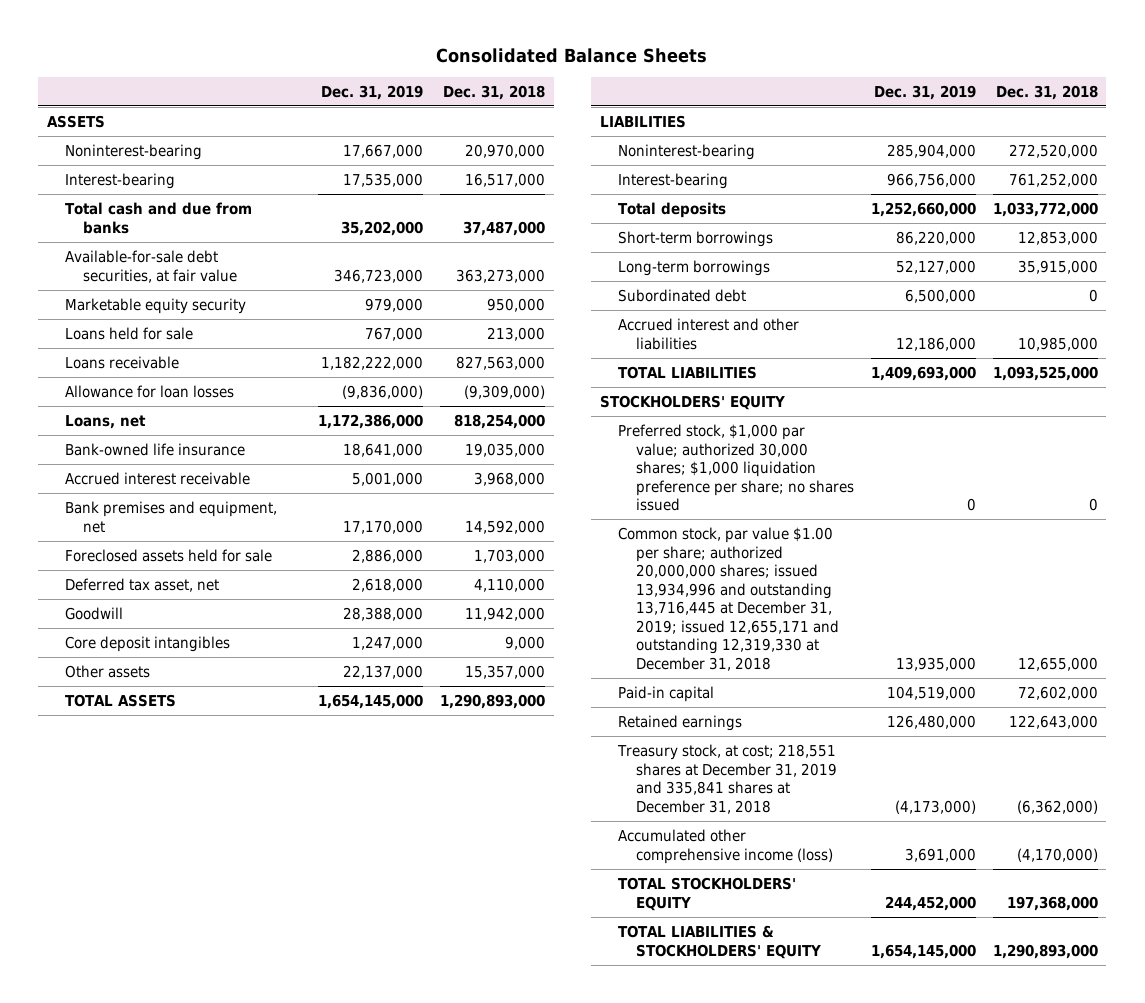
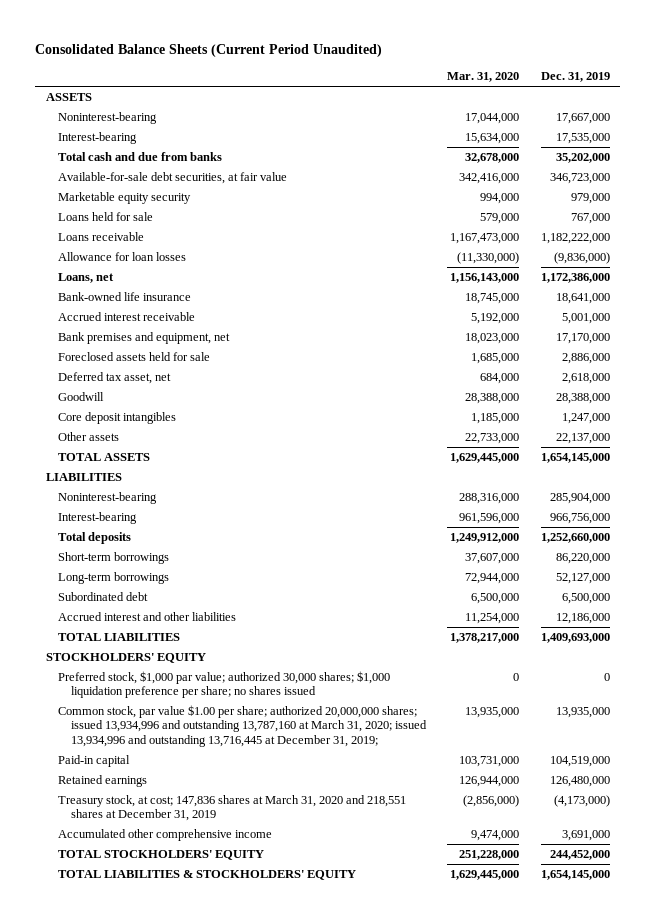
[436,47,708,63] Consolidated Balance Sheets -> [35,44,383,58] Consolidated Balance Sheets (Current Period Unaudited)
[443,84,546,100] Dec. 31, 2018 -> none
none -> [447,72,520,83] Mar. 31, 2020
[617,527,839,671] Common stock, par value $1.00 per share; authorized 20,000,000 shares; issued 13,934,996 and outstanding 13,716,445 at December 31, 2019; issued 12,655,171 and outstanding 12,319,330 at December 31, 2018 -> [58,704,427,747] Common stock, par value $1.00 per share; authorized 20,000,000 shares; issued 13,934,996 and outstanding 13,787,160 at March 31, 2020; issued 13,934,996 and outstanding 13,716,445 at December 31, 2019;
[616,744,837,814] Treasury stock, at cost; 218,551 shares at December 31, 2019 and 335,841 shares at December 31, 2018 -> [58,794,407,822] Treasury stock, at cost; 147,836 shares at March 31, 2020 and 218,551 shares at December 31, 2019
[617,829,833,864] Accumulated other comprehensive income (loss) -> [58,828,273,841] Accumulated other comprehensive income

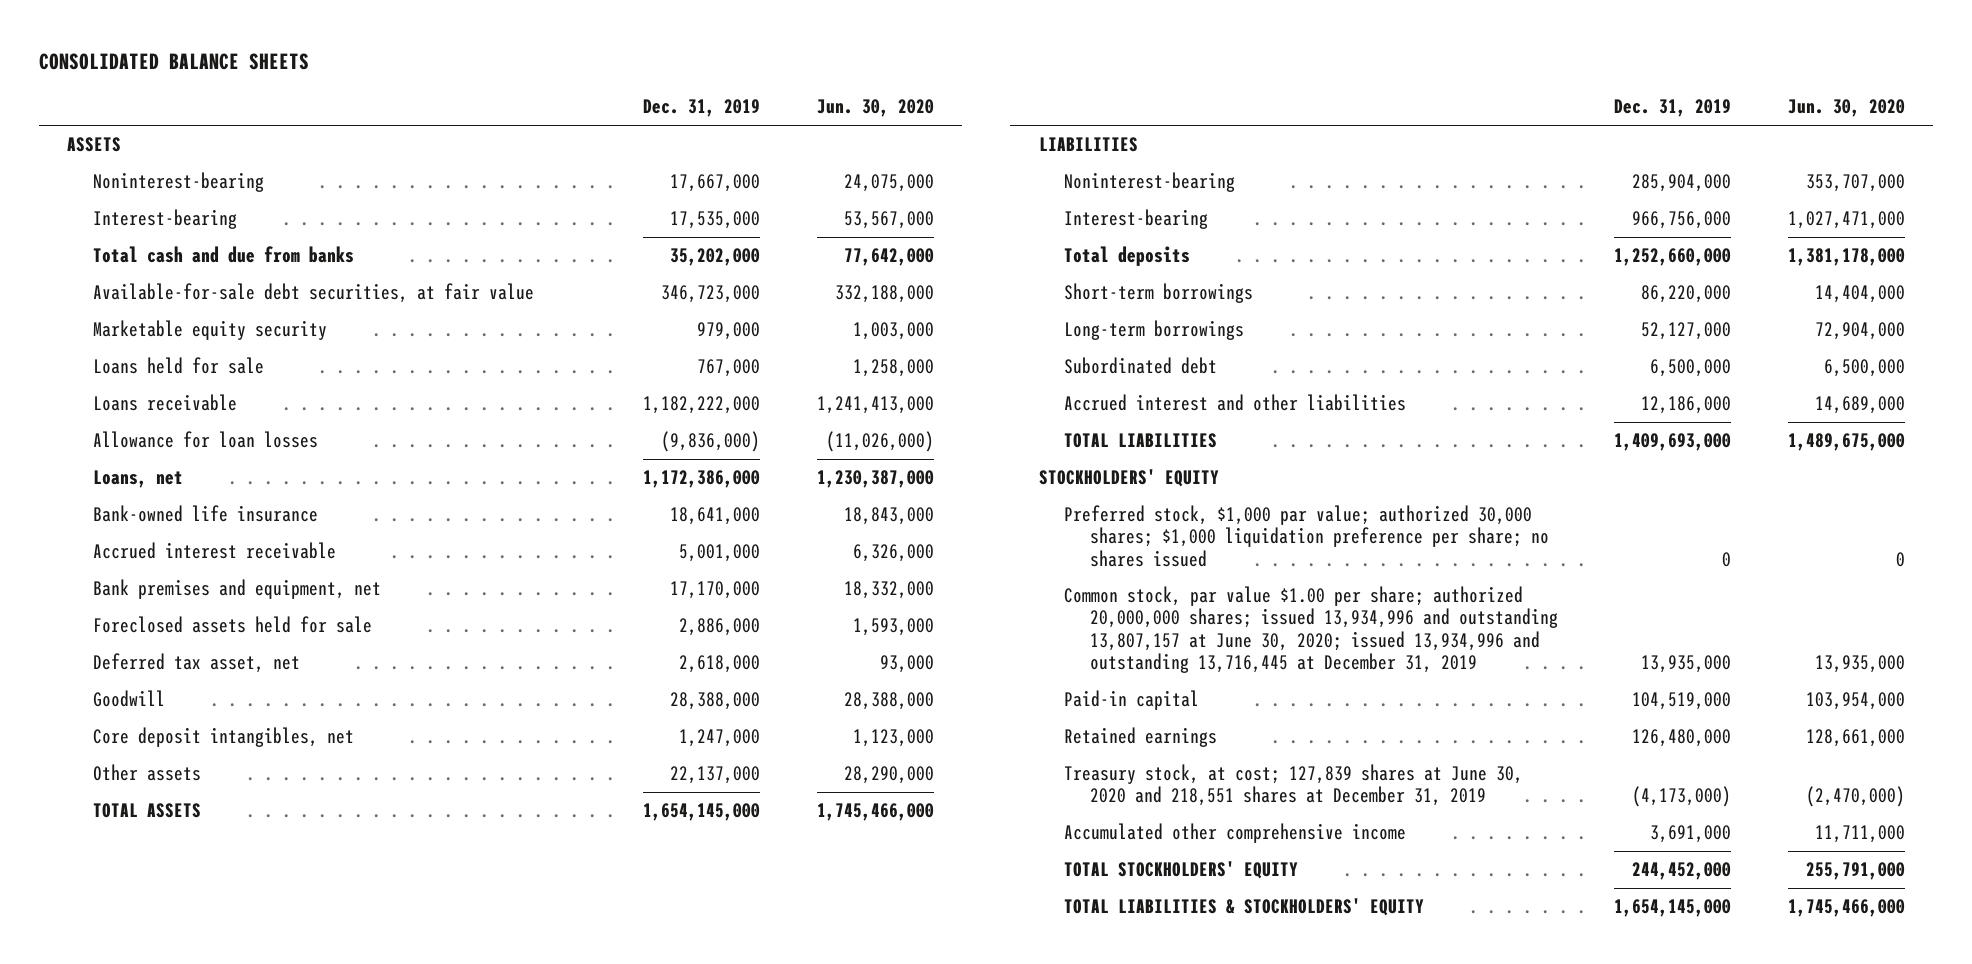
[35,44,383,58] Consolidated Balance Sheets (Current Period Unaudited) -> [38,52,309,70] CONSOLIDATED BALANCE SHEETS
[447,72,520,83] Mar. 31, 2020 -> none
none -> [816,99,934,118] Jun. 30, 2020
[58,411,177,424] Core deposit intangibles -> [92,727,354,748] Core deposit intangibles, net
[58,704,427,747] Common stock, par value $1.00 per share; authorized 20,000,000 shares; issued 13,934,996 and outstanding 13,787,160 at March 31, 2020; issued 13,934,996 and outstanding 13,716,445 at December 31, 2019; -> [1064,586,1558,673] Common stock, par value $1.00 per share; authorized 20,000,000 shares; issued 13,934,996 and outstanding 13,807,157 at June 30, 2020; issued 13,934,996 and outstanding 13,716,445 at December 31, 2019
[58,794,407,822] Treasury stock, at cost; 147,836 shares at March 31, 2020 and 218,551 shares at December 31, 2019 -> [1064,764,1524,807] Treasury stock, at cost; 127,839 shares at June 30, 2020 and 218,551 shares at December 31, 2019

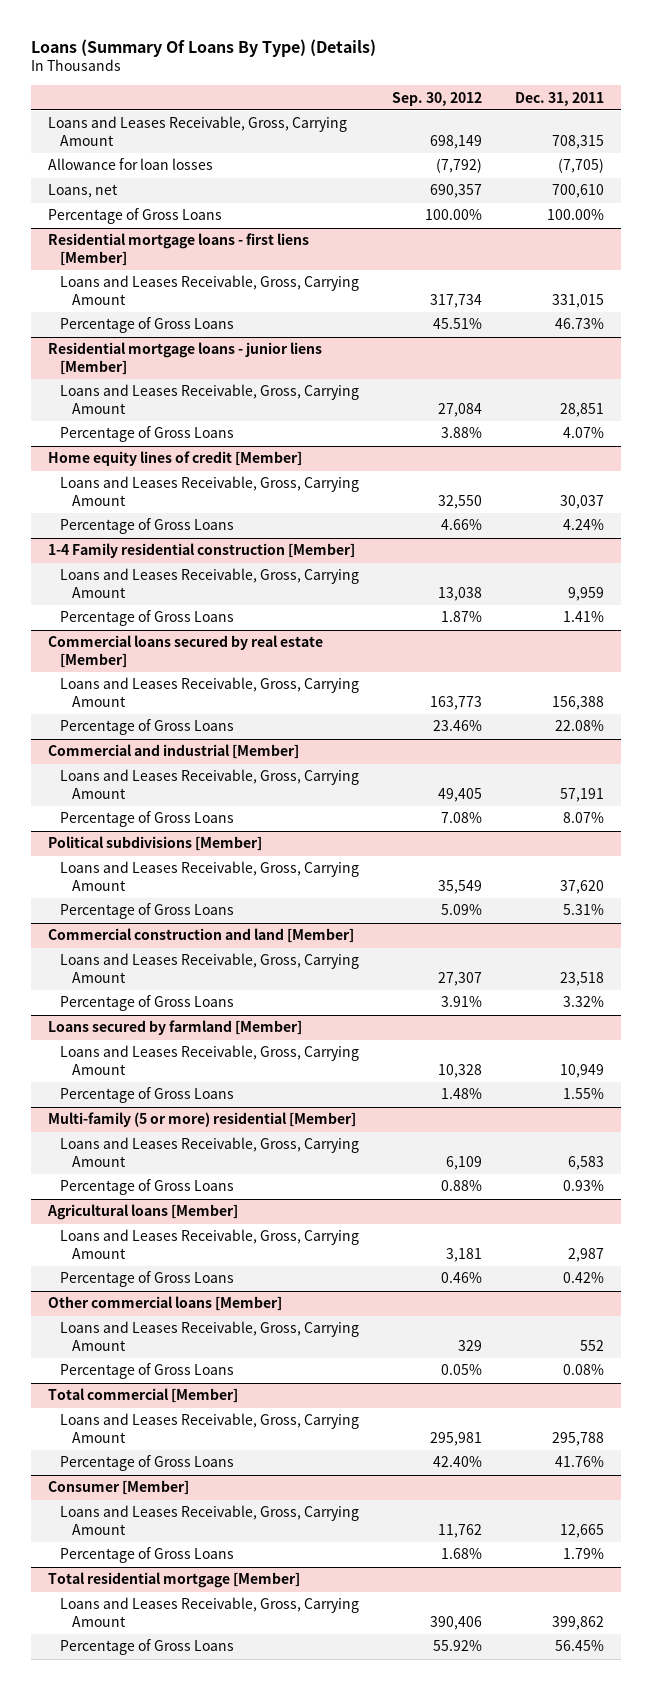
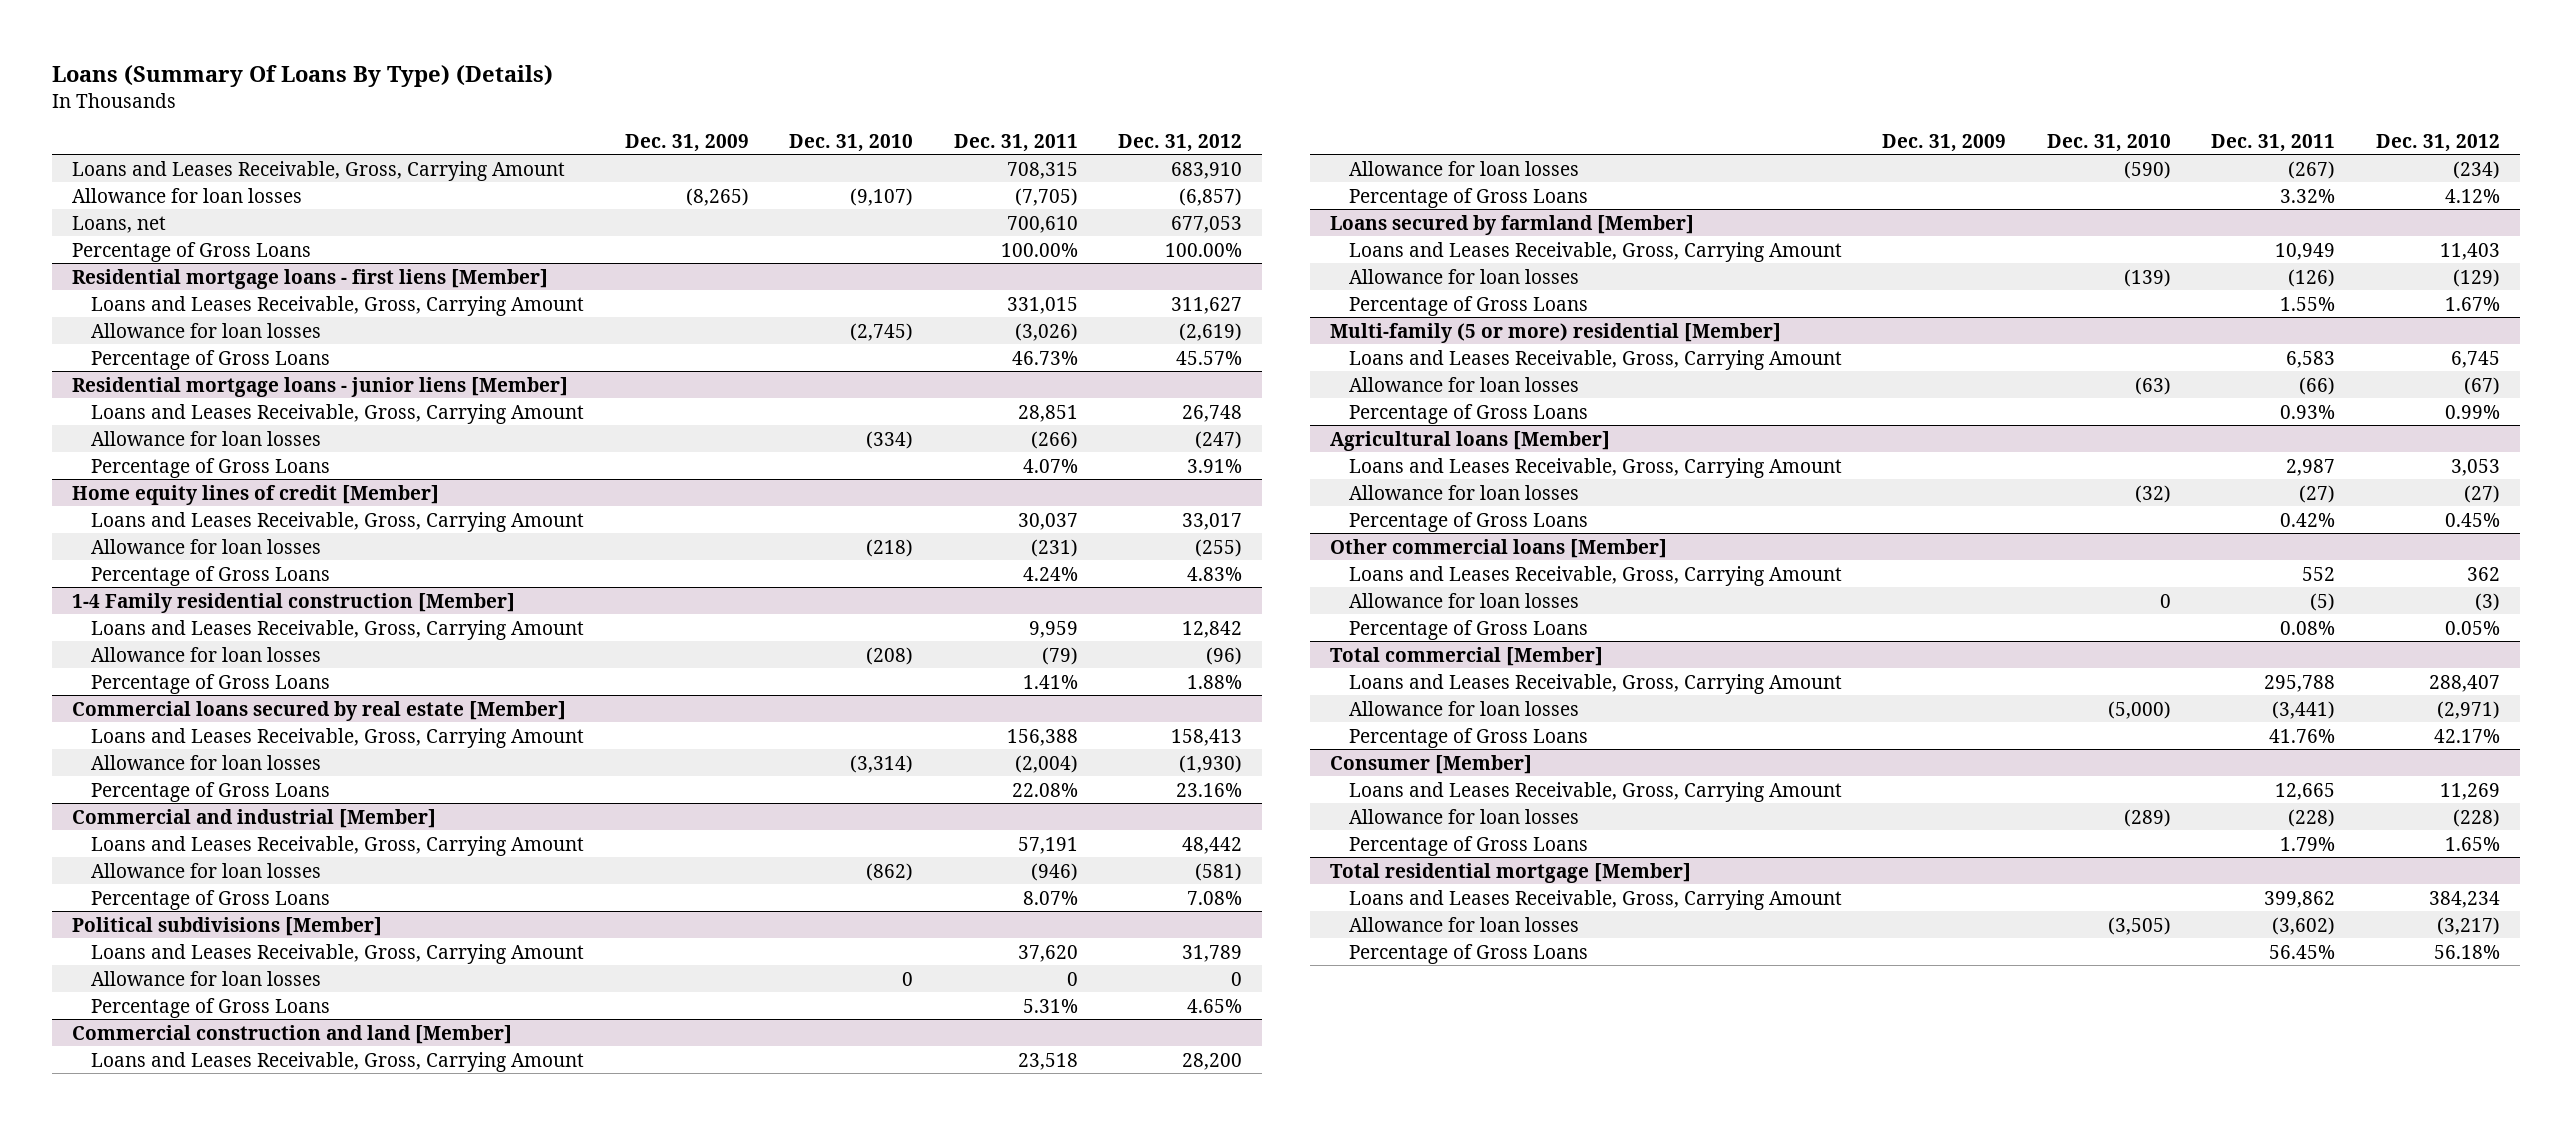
[392,91,483,106] Sep. 30, 2012 -> none
none -> [624,133,749,152] Dec. 31, 2009
none -> [789,133,914,152] Dec. 31, 2010
none -> [1117,133,1242,152] Dec. 31, 2012
none -> [91,322,322,338] Allowance for loan losses
none -> [91,430,322,446] Allowance for loan losses
none -> [91,538,322,554] Allowance for loan losses
none -> [91,646,322,662] Allowance for loan losses
none -> [91,754,322,770] Allowance for loan losses
none -> [91,862,322,878] Allowance for loan losses
none -> [91,970,322,986] Allowance for loan losses
none -> [1349,160,1580,176] Allowance for loan losses
none -> [1349,268,1580,284] Allowance for loan losses
none -> [1349,376,1580,392] Allowance for loan losses
none -> [1349,484,1580,500] Allowance for loan losses
none -> [1349,592,1580,608] Allowance for loan losses
none -> [1349,700,1580,716] Allowance for loan losses
none -> [1349,808,1580,824] Allowance for loan losses
none -> [1349,916,1580,932] Allowance for loan losses

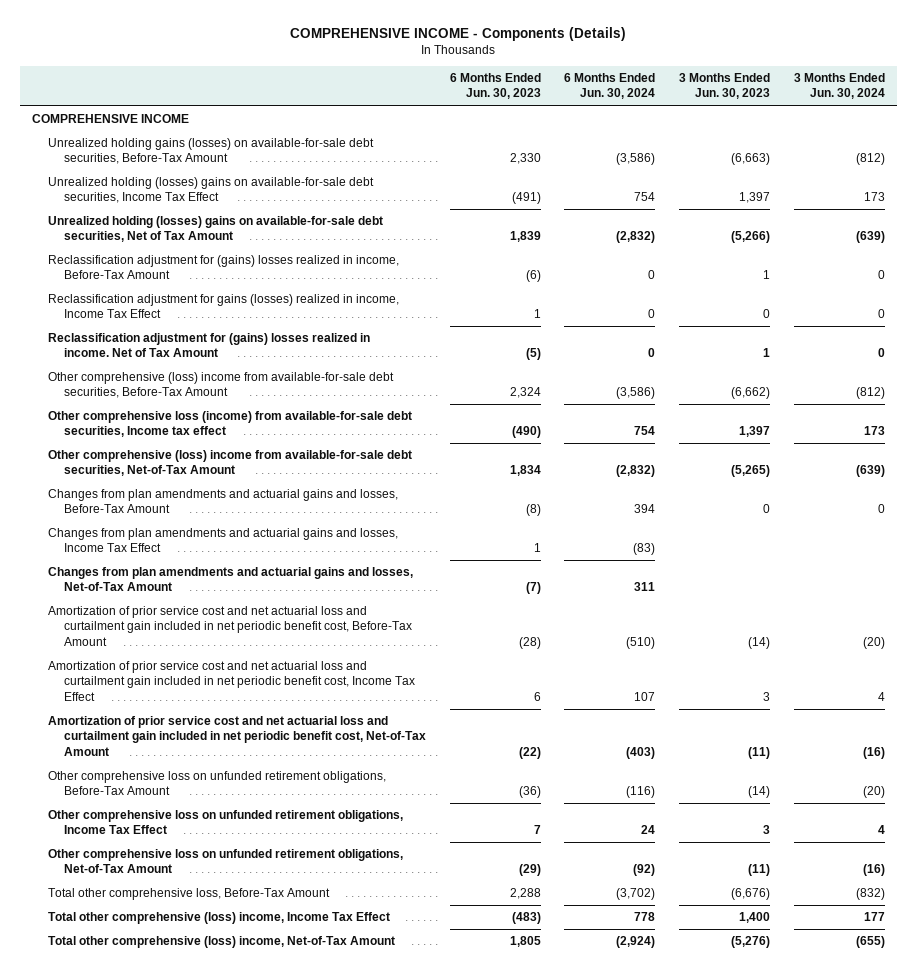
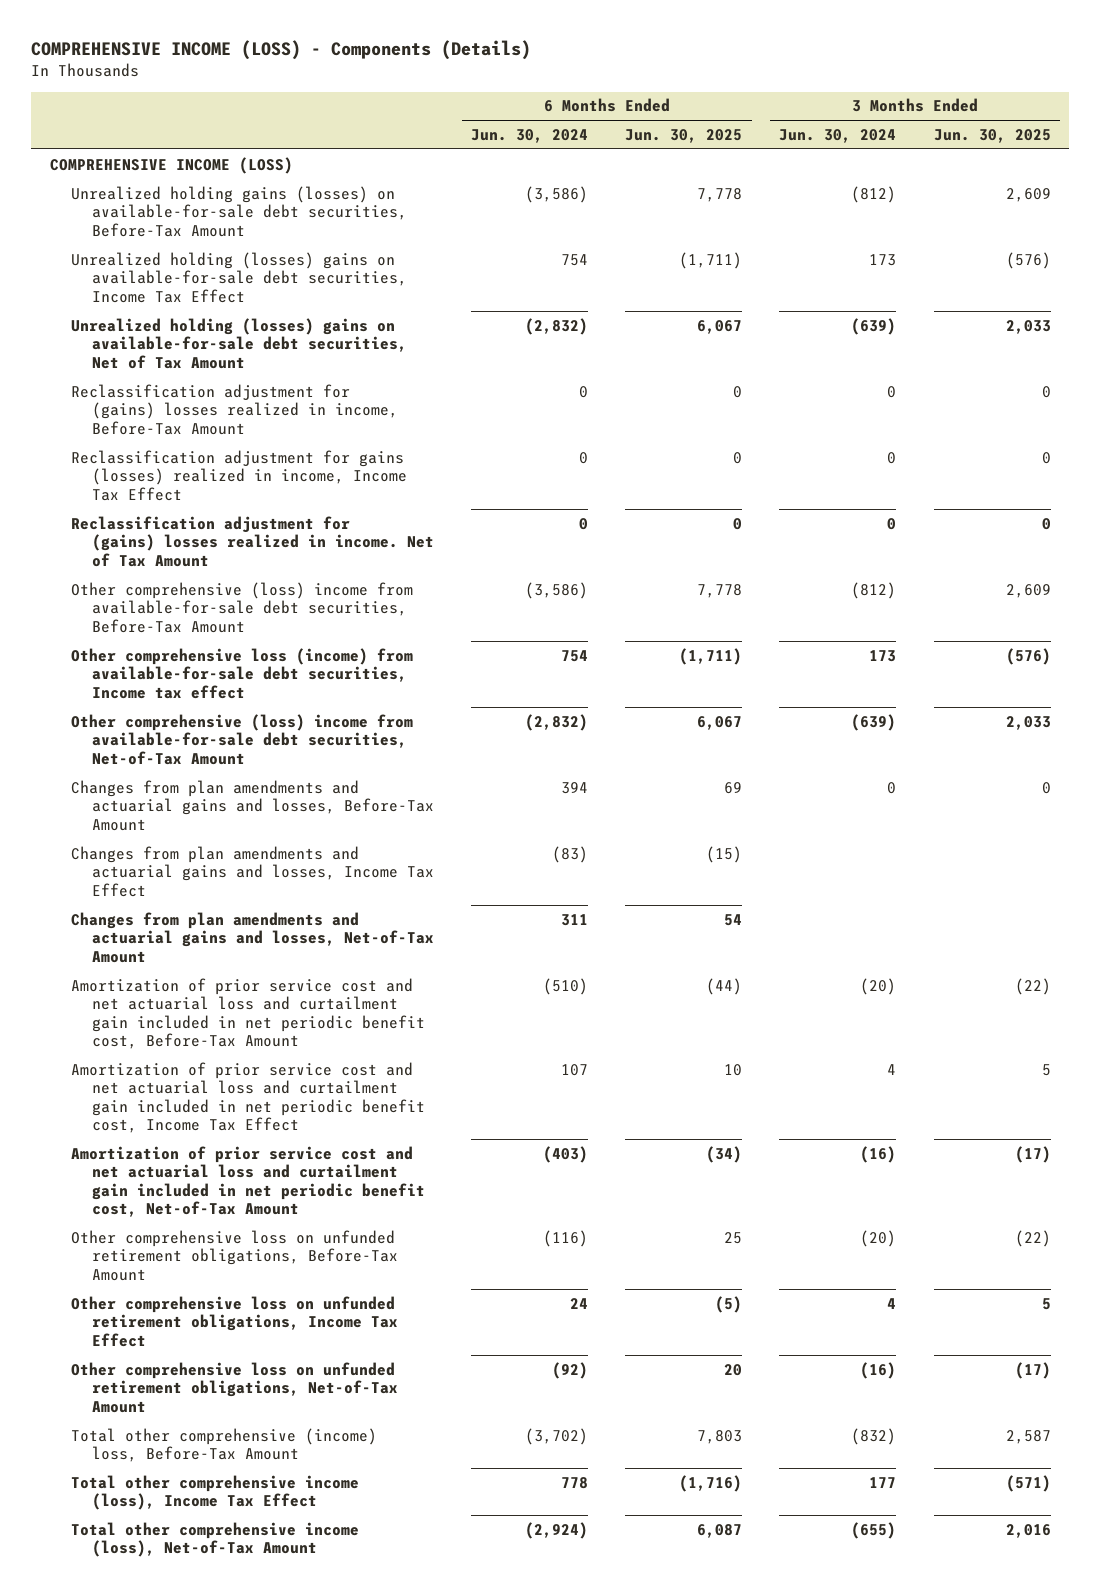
[290,27,627,42] COMPREHENSIVE INCOME - Components (Details) -> [31,40,532,61] COMPREHENSIVE INCOME (LOSS) - Components (Details)
[449,73,541,100] 6 Months Ended Jun. 30, 2023 -> none
[679,73,771,100] 3 Months Ended Jun. 30, 2023 -> none
none -> [625,128,743,143] Jun. 30, 2025
none -> [933,128,1051,143] Jun. 30, 2025
[31,114,189,124] COMPREHENSIVE INCOME -> [49,156,293,174] COMPREHENSIVE INCOME (LOSS)
[47,888,330,901] Total other comprehensive loss, Before-Tax Amount -> [70,1427,377,1463] Total other comprehensive (income) loss, Before-Tax Amount
[47,912,390,925] Total other comprehensive (loss) income, Income Tax Effect -> [70,1474,359,1511] Total other comprehensive income (loss), Income Tax Effect
[47,936,395,949] Total other comprehensive (loss) income, Net-of-Tax Amount -> [70,1521,359,1558] Total other comprehensive income (loss), Net-of-Tax Amount

